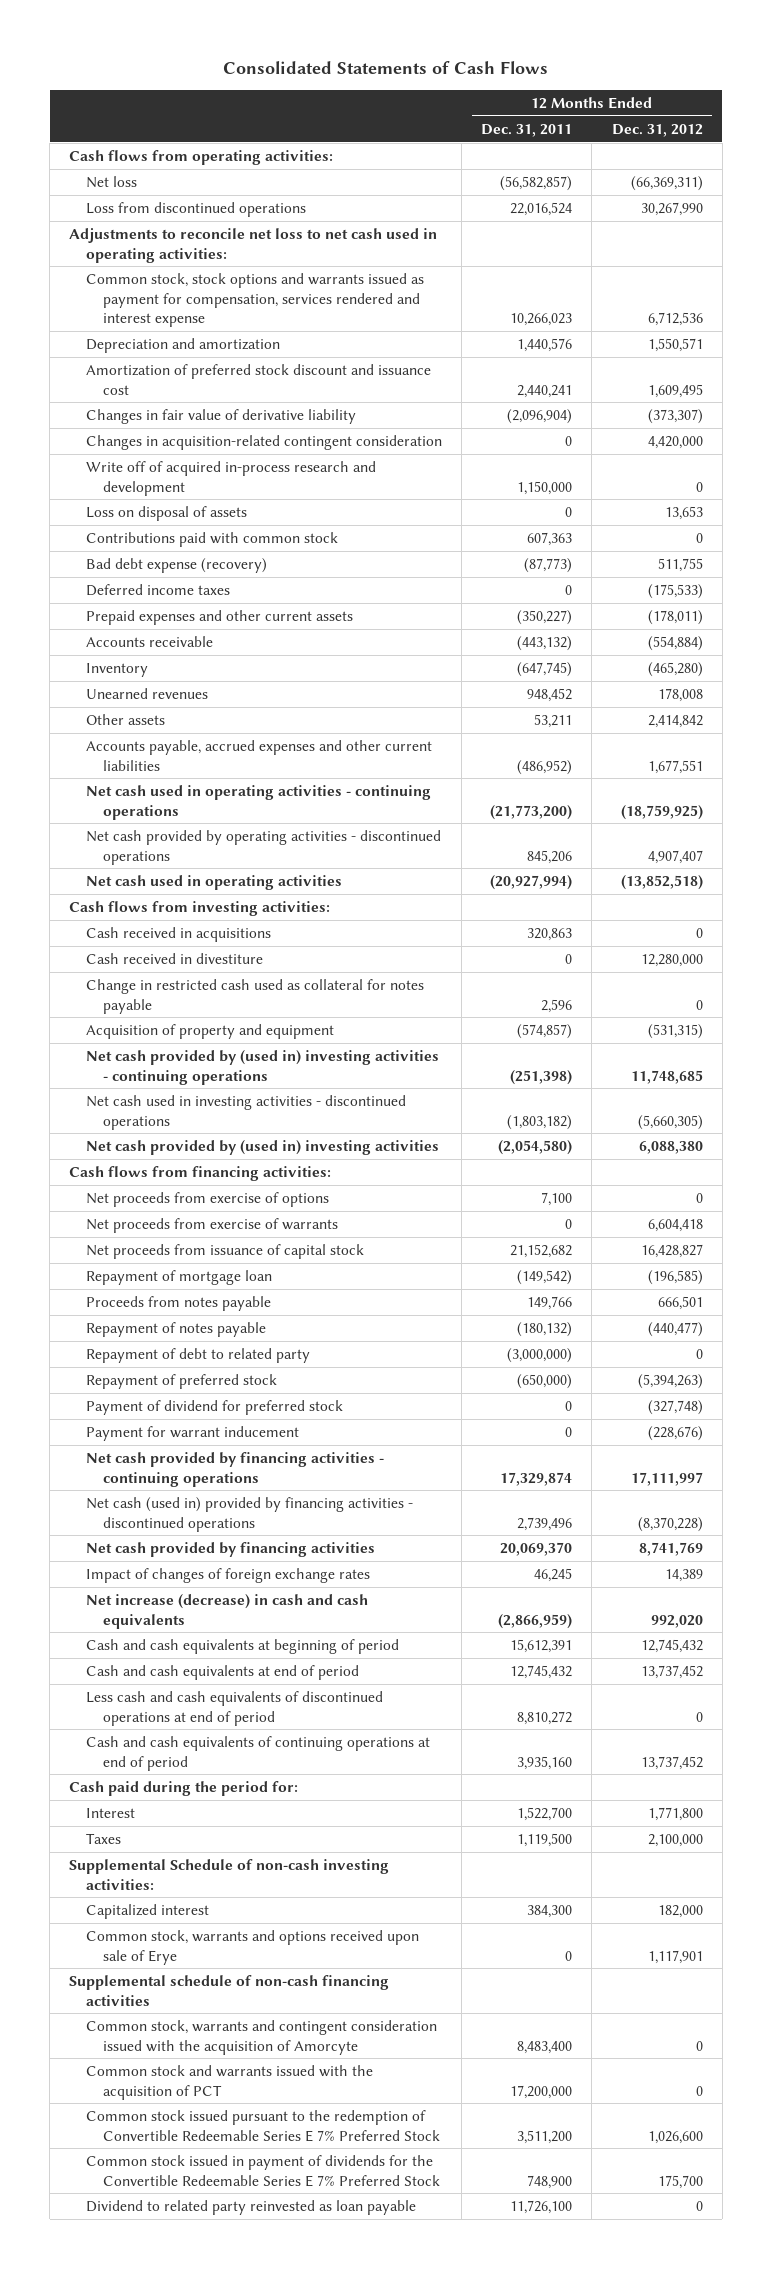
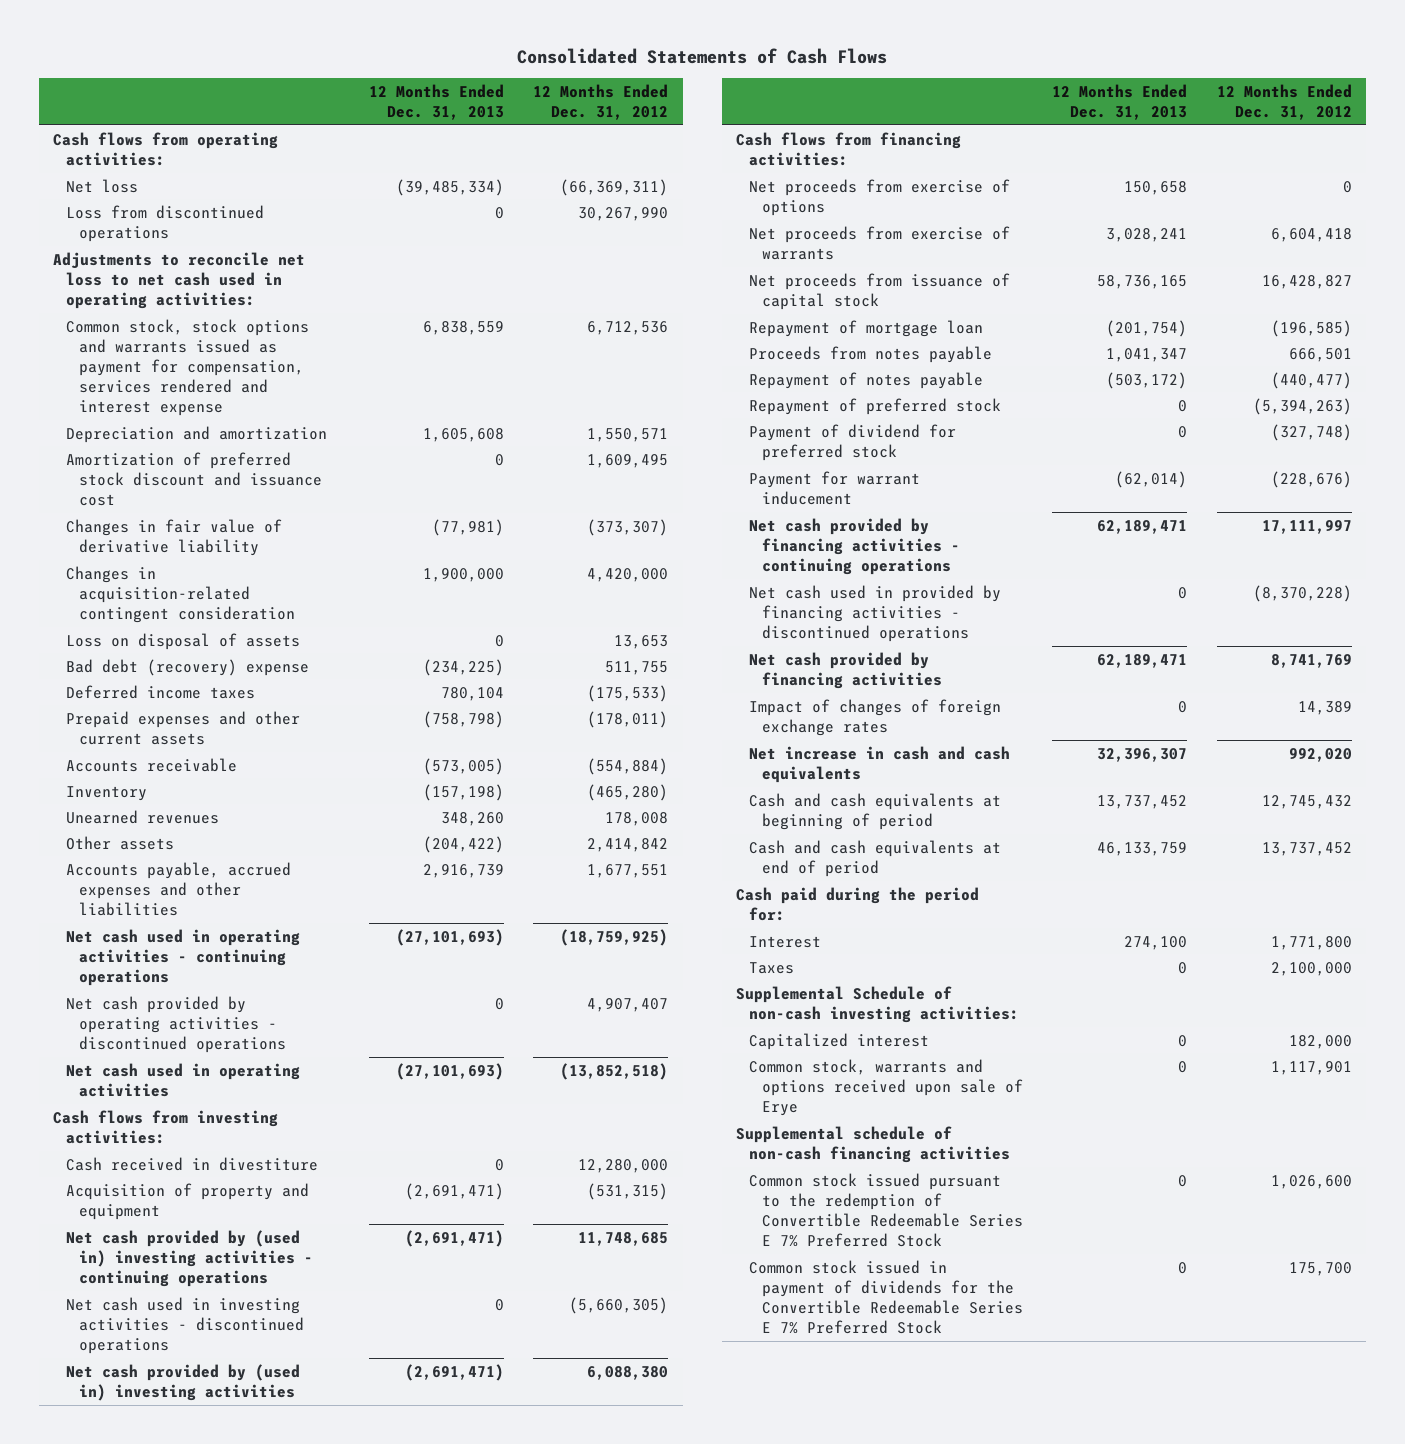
[481,123,573,137] Dec. 31, 2011 -> none
none -> [369,83,505,121] 12 Months Ended Dec. 31, 2013
[86,461,377,496] Write off of acquired in-process research and development -> none
[86,532,339,548] Contributions paid with common stock -> none
[86,558,268,574] Bad debt expense (recovery) -> [66,658,310,676] Bad debt (recovery) expense
[86,740,433,771] Accounts payable, accrued expenses and other current liabilities -> [66,861,292,916] Accounts payable, accrued expenses and other liabilities
[86,927,272,943] Cash received in acquisitions -> none
[86,979,425,1014] Change in restricted cash used as collateral for notes payable -> none
[86,1348,311,1364] Repayment of debt to related party -> none
[86,1497,414,1532] Net cash (used in) provided by financing activities - discontinued operations -> [749,584,1002,642] Net cash used in provided by financing activities - discontinued operations
[86,1594,369,1629] Net increase (decrease) in cash and cash equivalents -> [749,745,1011,783] Net increase in cash and cash equivalents
[86,1691,384,1726] Less cash and cash equivalents of discontinued operations at end of period -> none
[86,1736,431,1771] Cash and cash equivalents of continuing operations at end of period -> none
[86,2020,438,2055] Common stock, warrants and contingent consideration issued with the acquisition of Amorcyte -> none
[86,2065,374,2100] Common stock and warrants issued with the acquisition of PCT -> none
[86,2200,417,2216] Dividend to related party reinvested as loan payable -> none

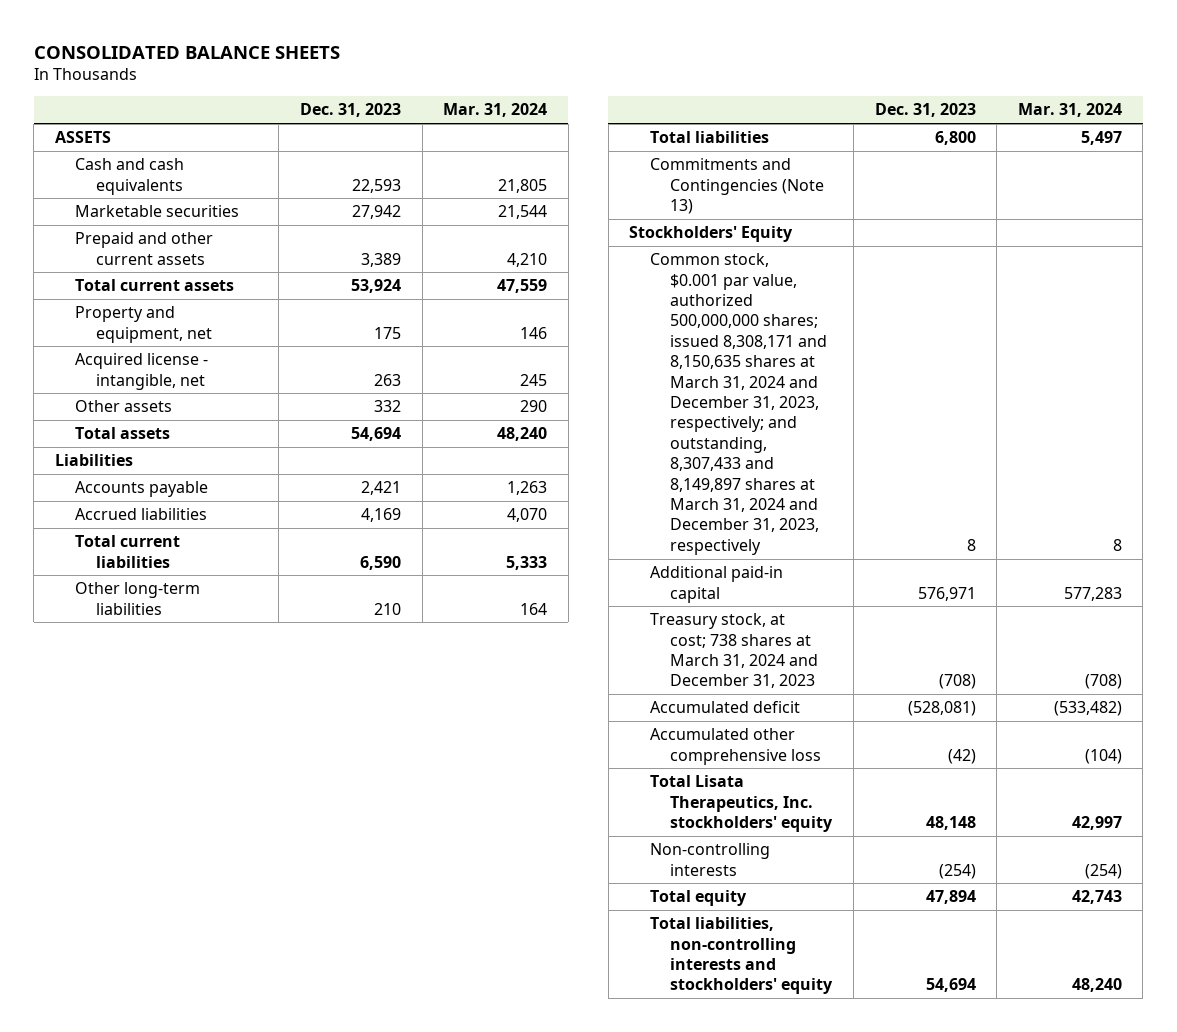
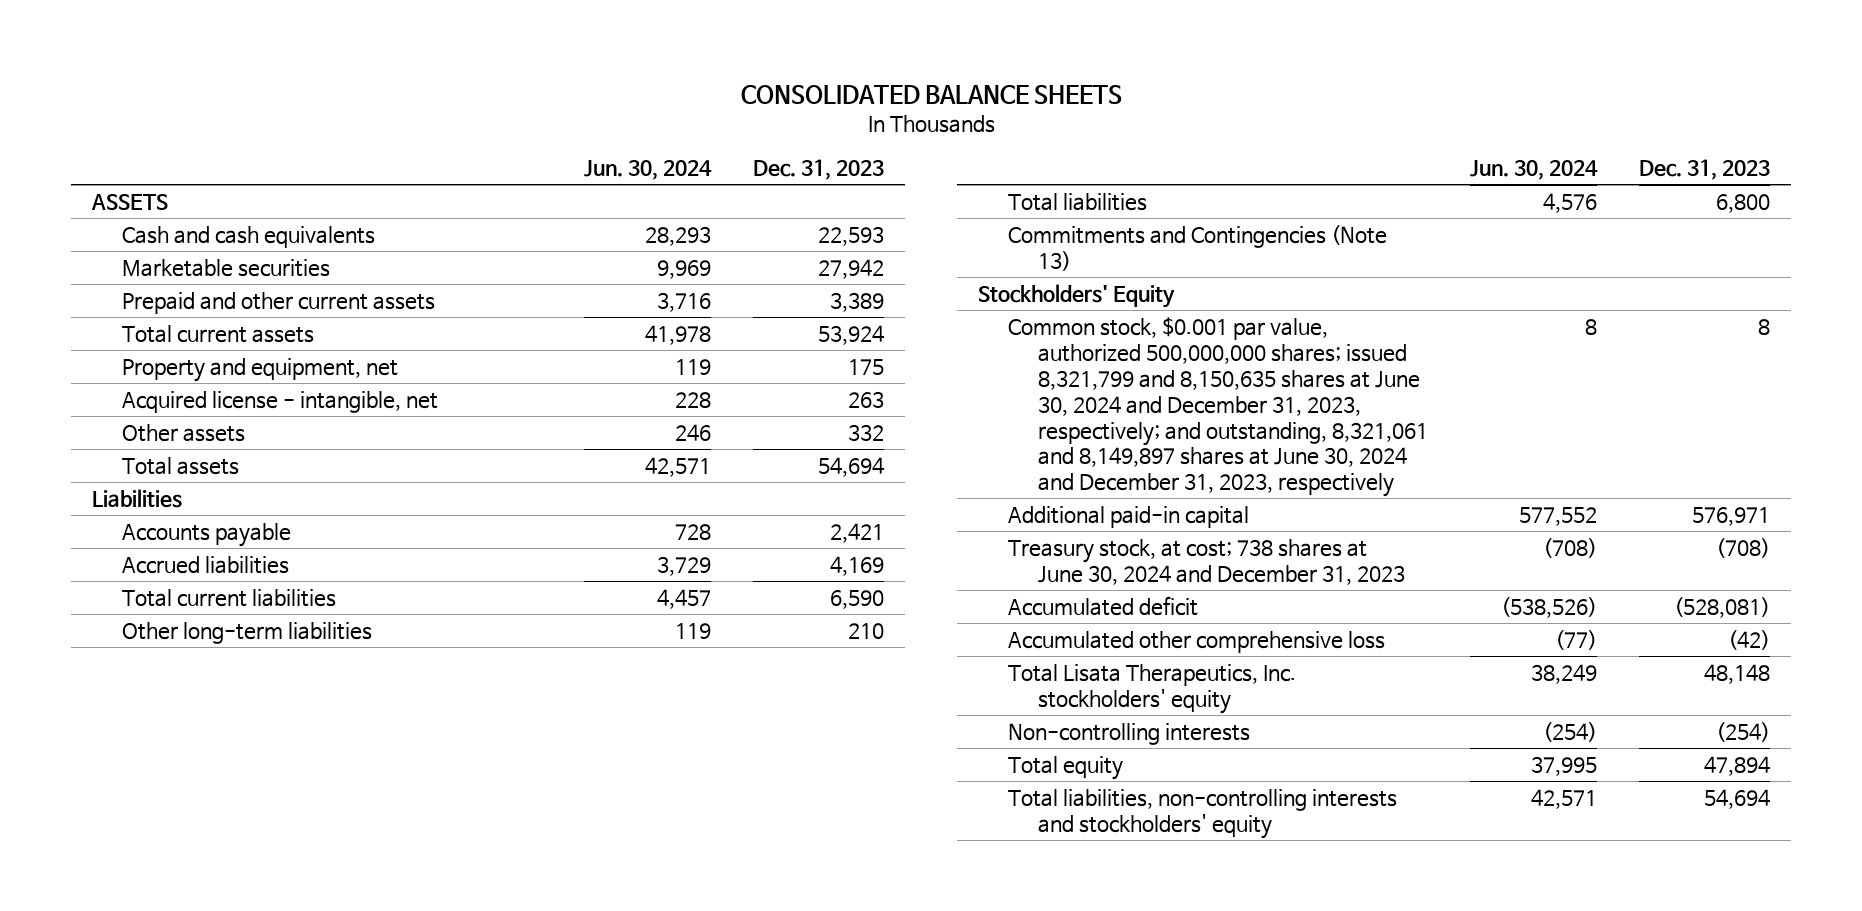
[443,103,548,118] Mar. 31, 2024 -> none
none -> [584,160,713,181] Jun. 30, 2024
[649,253,828,555] Common stock, $0.001 par value, authorized 500,000,000 shares; issued 8,308,171 and 8,150,635 shares at March 31, 2024 and December 31, 2023, respectively; and outstanding, 8,307,433 and 8,149,897 shares at March 31, 2024 and December 31, 2023, respectively -> [1007,316,1429,498] Common stock, $0.001 par value, authorized 500,000,000 shares; issued 8,321,799 and 8,150,635 shares at June 30, 2024 and December 31, 2023, respectively; and outstanding, 8,321,061 and 8,149,897 shares at June 30, 2024 and December 31, 2023, respectively
[649,613,819,689] Treasury stock, at cost; 738 shares at March 31, 2024 and December 31, 2023 -> [1007,538,1406,585] Treasury stock, at cost; 738 shares at June 30, 2024 and December 31, 2023

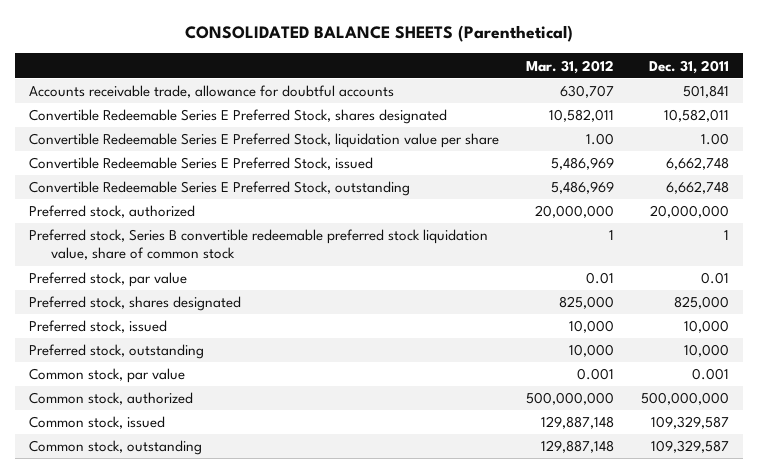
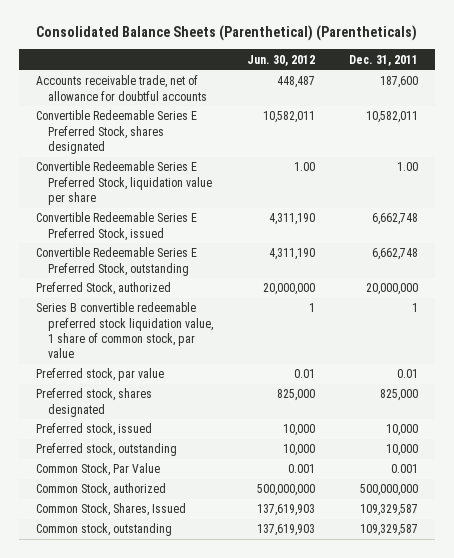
[184,25,573,43] CONSOLIDATED BALANCE SHEETS (Parenthetical) -> [36,25,418,42] Consolidated Balance Sheets (Parenthetical) (Parentheticals)
[525,59,614,74] Mar. 31, 2012 -> none
none -> [247,54,316,66] Jun. 30, 2012
[28,85,394,99] Accounts receivable trade, allowance for doubtful accounts -> [35,75,207,101] Accounts receivable trade, net of allowance for doubtful accounts
[683,85,730,99] 501,841 -> [380,76,419,89] 187,600
[28,205,195,219] Preferred stock, authorized -> [35,282,171,296] Preferred Stock, authorized
[28,229,488,261] Preferred stock, Series B convertible redeemable preferred stock liquidation value, share of common stock -> [35,302,213,358] Series B convertible redeemable preferred stock liquidation value, 1 share of common stock, par value
[28,368,185,384] Common stock, par value -> [35,463,160,477] Common Stock, Par Value
[28,392,193,406] Common stock, authorized -> [35,483,166,497] Common Stock, authorized
[28,416,165,430] Common stock, issued -> [35,503,186,517] Common Stock, Shares, Issued

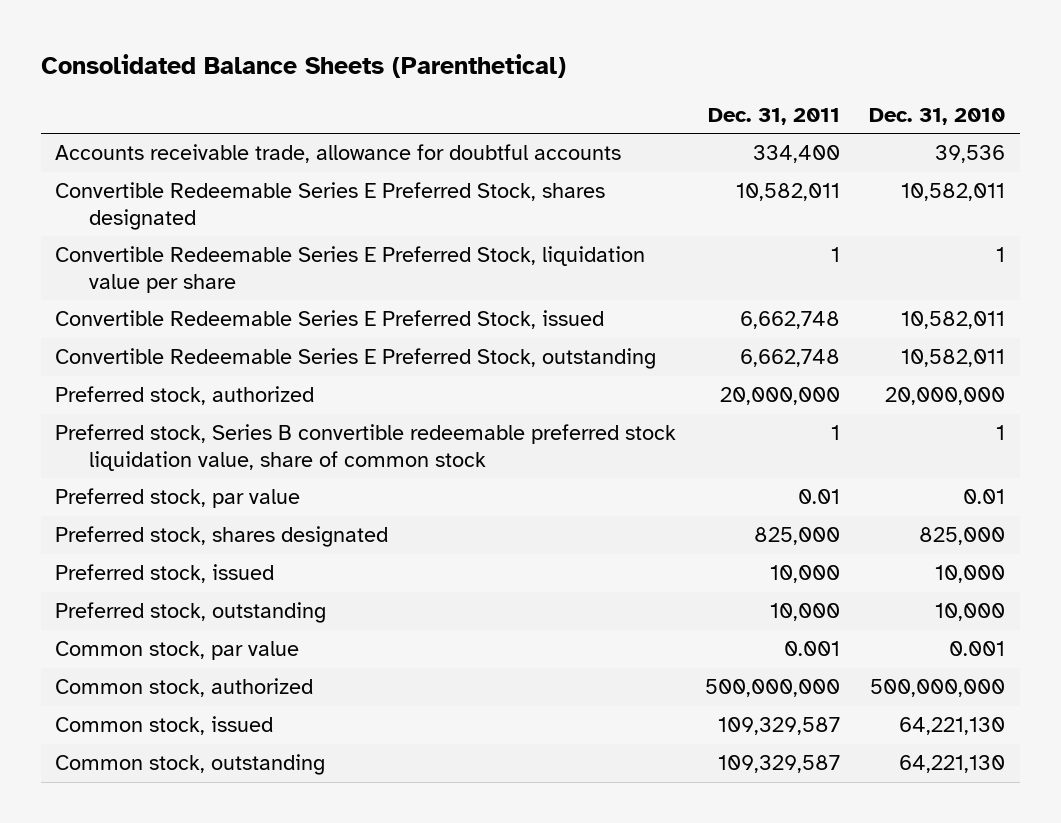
[36,25,418,42] Consolidated Balance Sheets (Parenthetical) (Parentheticals) -> [40,53,566,78] Consolidated Balance Sheets (Parenthetical)
[247,54,316,66] Jun. 30, 2012 -> none
none -> [869,107,1006,125] Dec. 31, 2010
[35,75,207,101] Accounts receivable trade, net of allowance for doubtful accounts -> [55,144,622,164] Accounts receivable trade, allowance for doubtful accounts
[380,76,419,89] 187,600 -> [753,145,841,164] 334,400
[397,162,419,172] 1.00 -> [831,247,841,263] 1
[35,282,171,296] Preferred Stock, authorized -> [55,386,315,406] Preferred stock, authorized
[35,302,213,358] Series B convertible redeemable preferred stock liquidation value, 1 share of common stock, par value -> [55,424,677,471] Preferred stock, Series B convertible redeemable preferred stock liquidation value, share of common stock
[35,463,160,477] Common Stock, Par Value -> [55,641,300,661] Common stock, par value
[35,483,166,497] Common Stock, authorized -> [55,678,314,698] Common stock, authorized
[35,503,186,517] Common Stock, Shares, Issued -> [55,716,274,736] Common stock, issued

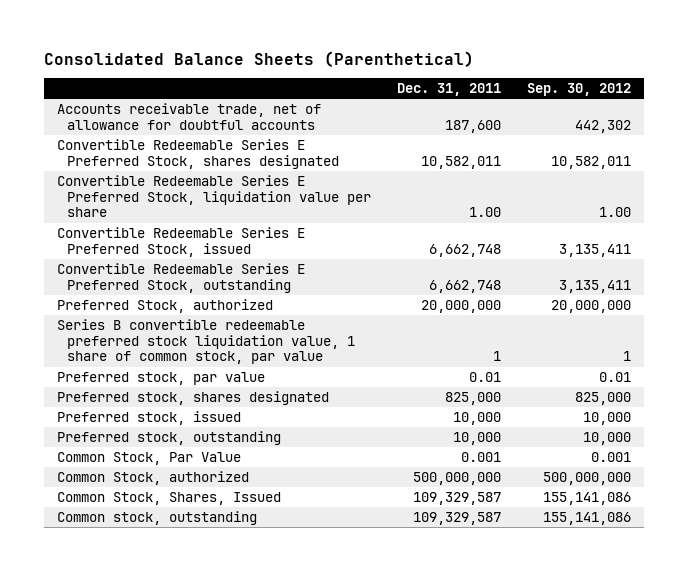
[869,107,1006,125] Dec. 31, 2010 -> none
none -> [527,83,632,97] Sep. 30, 2012
[55,144,622,164] Accounts receivable trade, allowance for doubtful accounts -> [57,103,322,130] Accounts receivable trade, net of allowance for doubtful accounts
[753,145,841,164] 334,400 -> [445,119,502,133] 187,600
[831,247,841,263] 1 -> [469,207,502,218] 1.00
[55,386,315,406] Preferred stock, authorized -> [57,299,274,314] Preferred Stock, authorized
[55,424,677,471] Preferred stock, Series B convertible redeemable preferred stock liquidation value, share of common stock -> [57,319,355,365] Series B convertible redeemable preferred stock liquidation value, 1 share of common stock, par value
[55,641,300,661] Common stock, par value -> [57,452,242,466] Common Stock, Par Value
[55,678,314,698] Common stock, authorized -> [57,471,250,486] Common Stock, authorized
[55,716,274,736] Common stock, issued -> [57,492,282,506] Common Stock, Shares, Issued

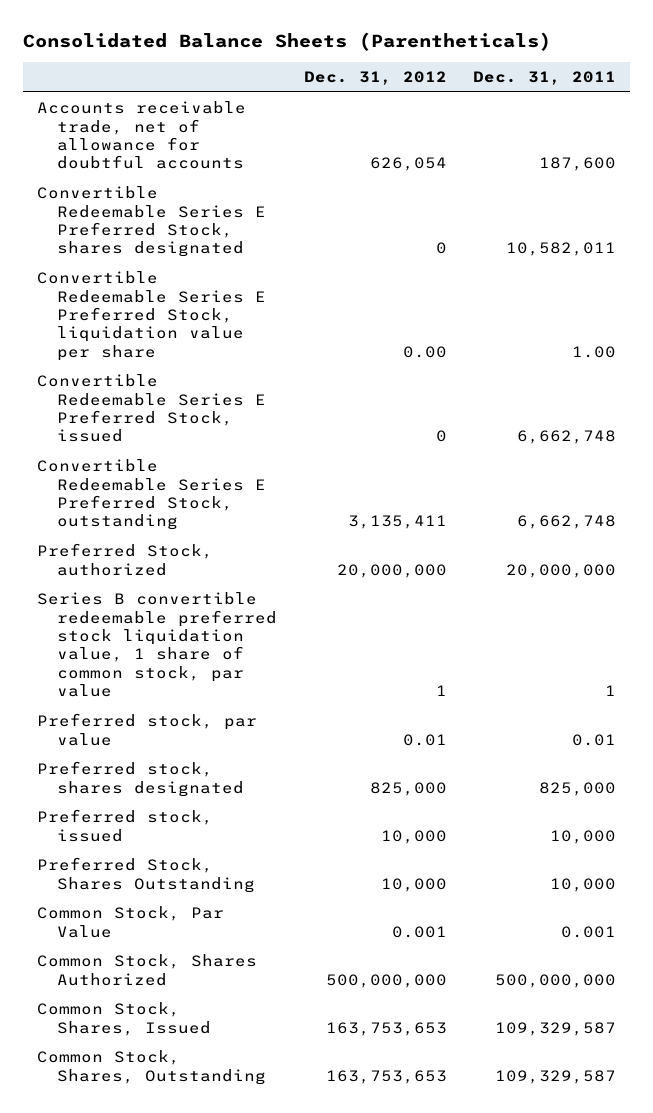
[44,50,475,67] Consolidated Balance Sheets (Parenthetical) -> [23,31,552,51] Consolidated Balance Sheets (Parentheticals)
[527,83,632,97] Sep. 30, 2012 -> none
none -> [303,71,447,86] Dec. 31, 2012
[57,431,282,446] Preferred stock, outstanding -> [36,857,256,893] Preferred Stock, Shares Outstanding
[57,471,250,486] Common Stock, authorized -> [36,954,257,986] Common Stock, Shares Authorized
[57,511,258,526] Common stock, outstanding -> [36,1050,267,1085] Common Stock, Shares, Outstanding

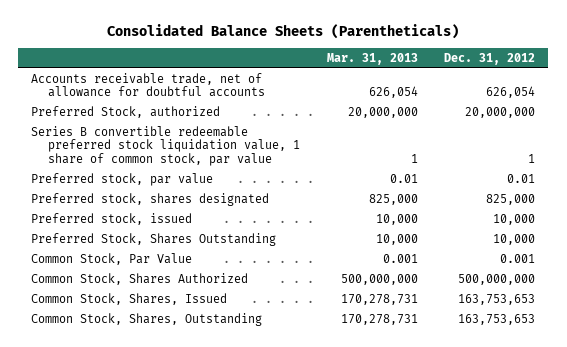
[473,71,617,86] Dec. 31, 2011 -> none
none -> [326,52,418,65] Mar. 31, 2013
[36,186,267,258] Convertible Redeemable Series E Preferred Stock, shares designated -> none
[36,271,267,361] Convertible Redeemable Series E Preferred Stock, liquidation value per share -> none
[36,374,267,443] Convertible Redeemable Series E Preferred Stock, issued -> none
[36,459,267,531] Convertible Redeemable Series E Preferred Stock, outstanding -> none

